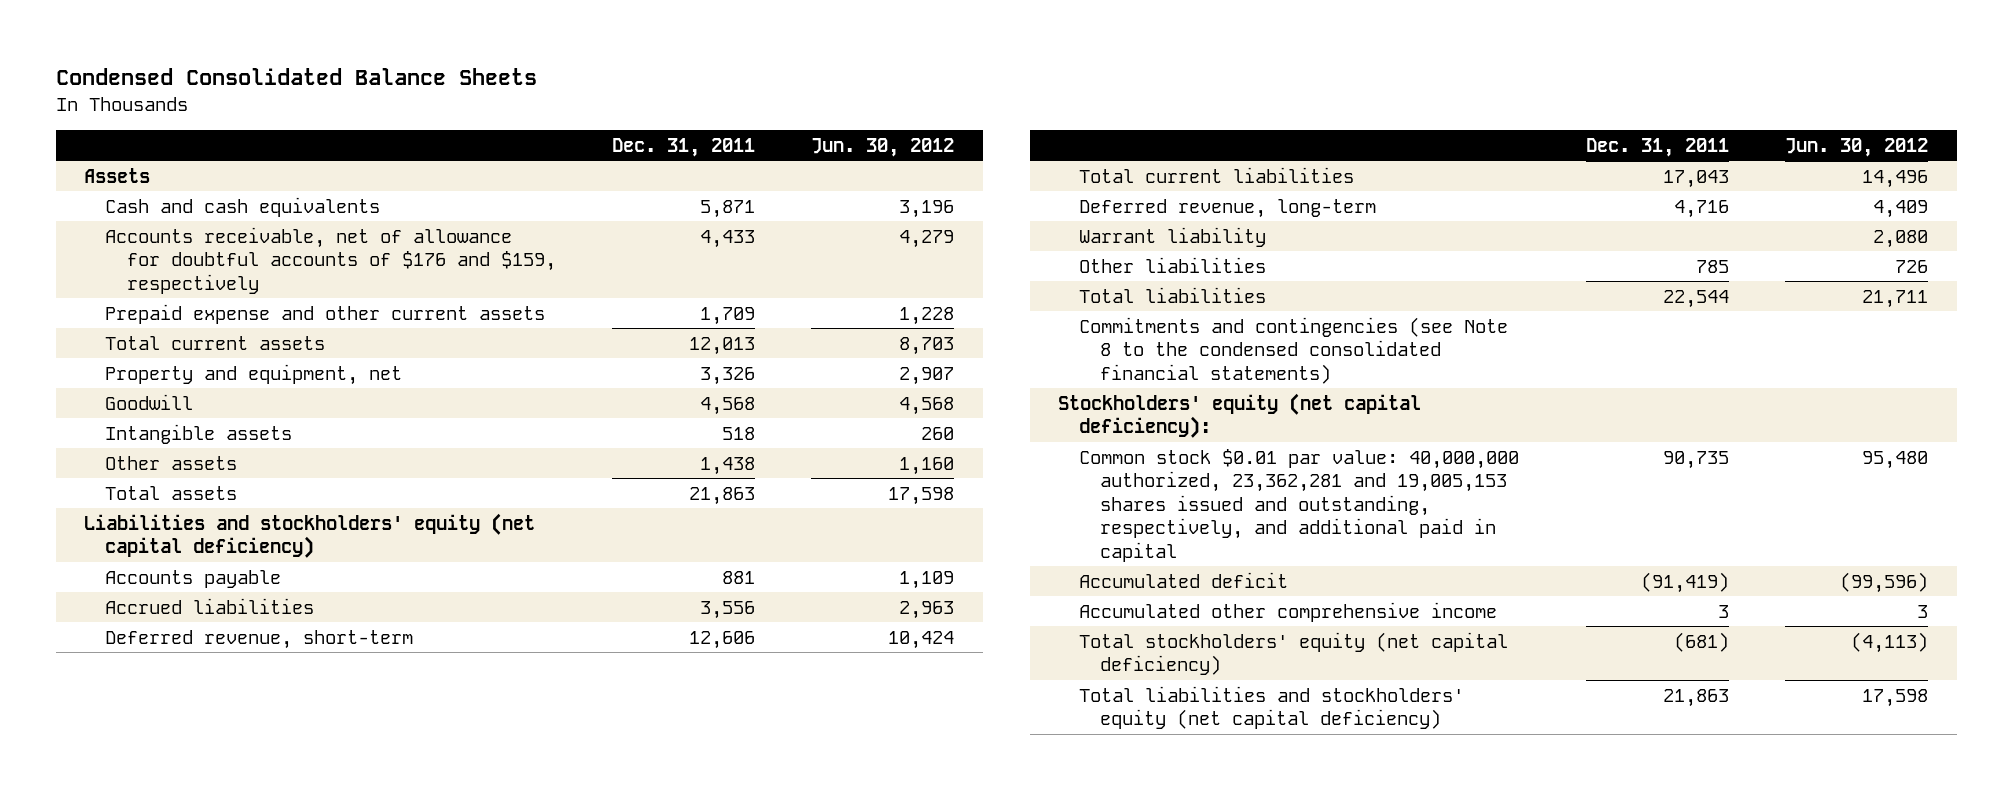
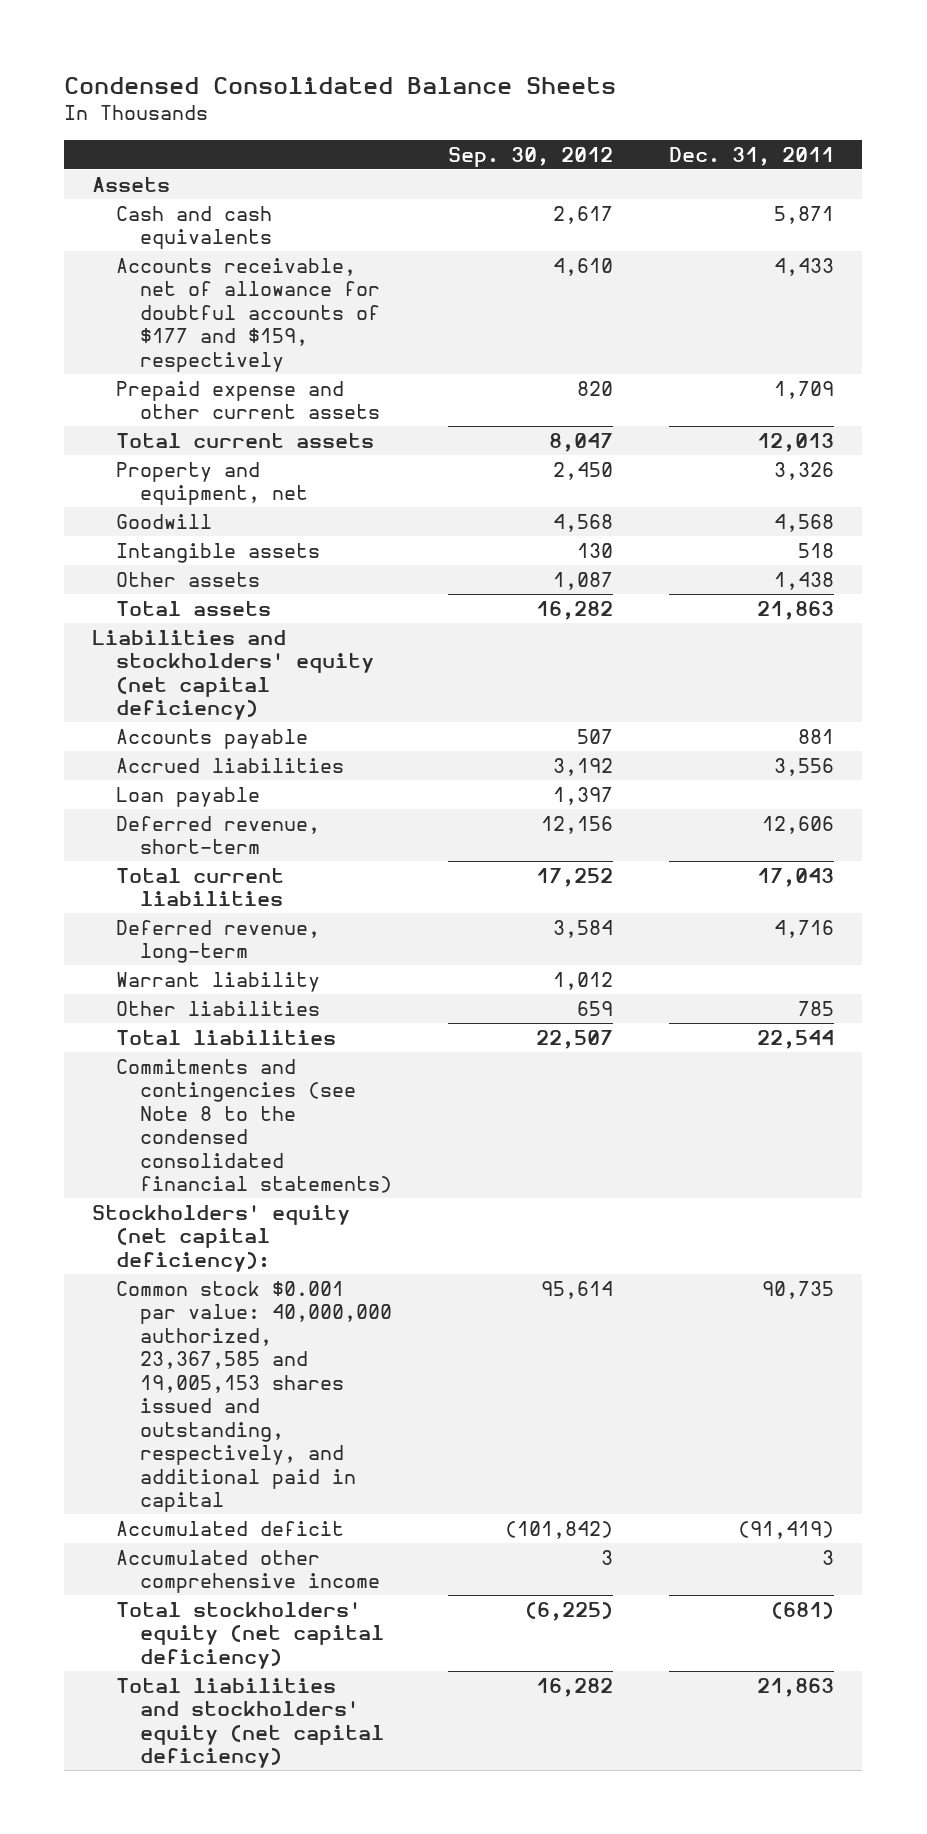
[811,137,955,157] Jun. 30, 2012 -> none
none -> [448,146,614,167] Sep. 30, 2012
[105,226,556,294] Accounts receivable, net of allowance for doubtful accounts of $176 and $159, respectively -> [116,257,381,372] Accounts receivable, net of allowance for doubtful accounts of $177 and $159, respectively
none -> [116,786,261,807] Loan payable
[1079,448,1520,562] Common stock $0.01 par value: 40,000,000 authorized, 23,362,281 and 19,005,153 shares issued and outstanding, respectively, and additional paid in capital -> [116,1280,393,1513] Common stock $0.001 par value: 40,000,000 authorized, 23,367,585 and 19,005,153 shares issued and outstanding, respectively, and additional paid in capital

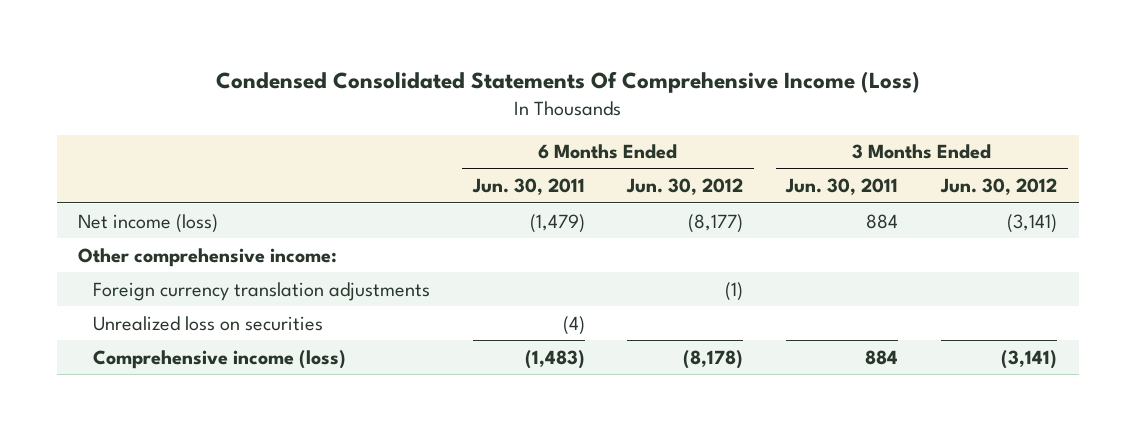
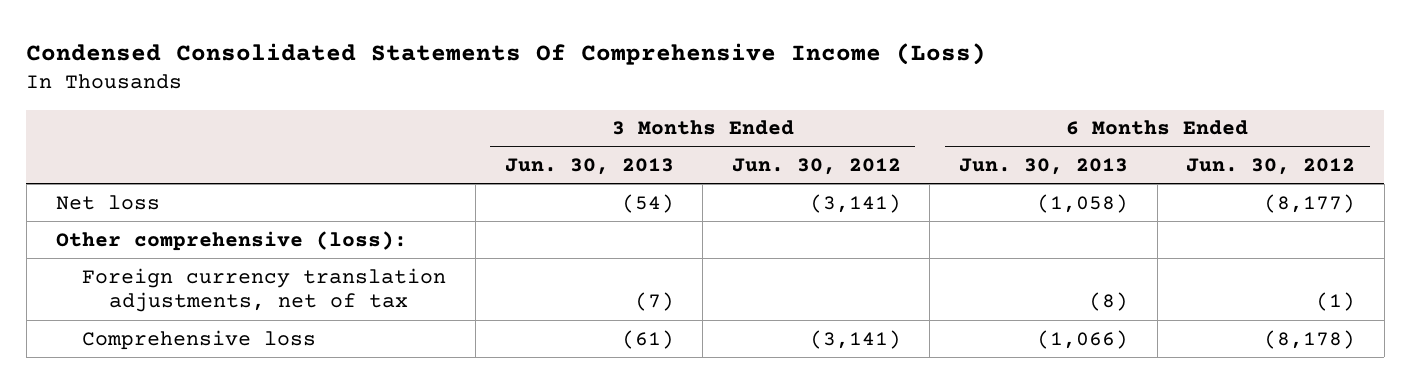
[471,178,585,196] Jun. 30, 2011 -> none
[785,178,899,196] Jun. 30, 2011 -> none
none -> [504,158,674,176] Jun. 30, 2013
none -> [959,158,1129,176] Jun. 30, 2013
[92,315,323,331] Unrealized loss on securities -> none
[78,213,219,233] Net income (loss) -> [55,194,160,210] Net loss
[78,247,338,267] Other comprehensive income: -> [55,230,407,251] Other comprehensive (loss):
[92,281,430,301] Foreign currency translation adjustments -> [82,267,447,313] Foreign currency translation adjustments, net of tax
[92,349,346,369] Comprehensive income (loss) -> [82,329,317,350] Comprehensive loss

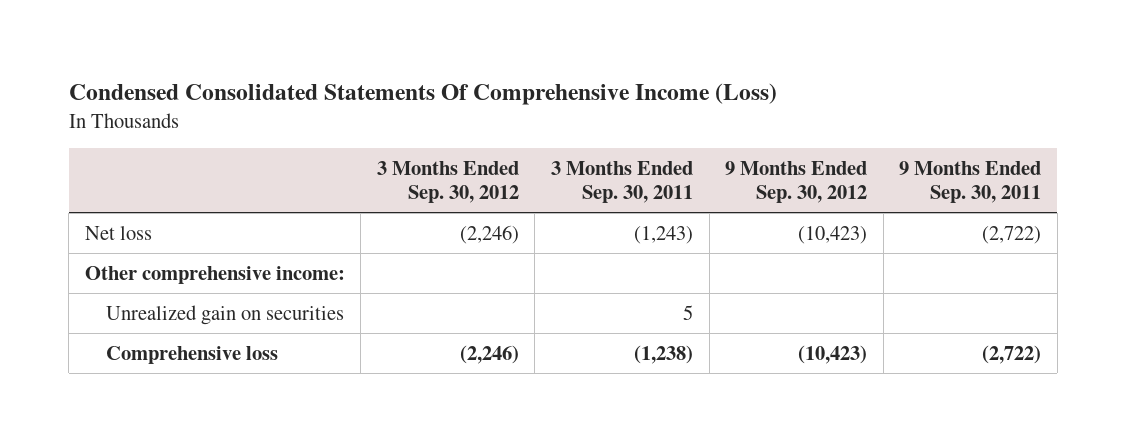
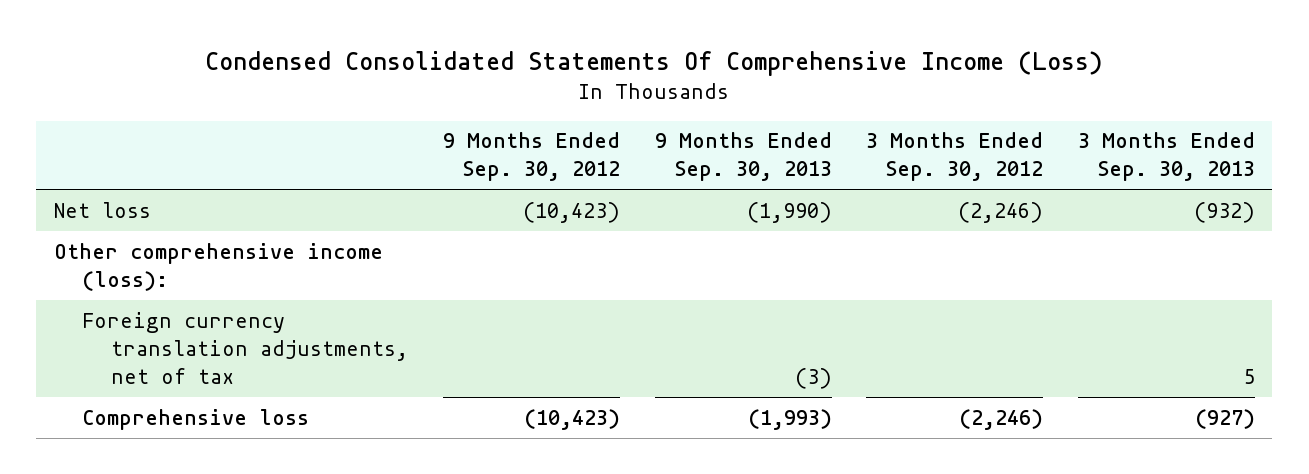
[550,160,693,204] 3 Months Ended Sep. 30, 2011 -> none
[899,160,1042,204] 9 Months Ended Sep. 30, 2011 -> none
none -> [654,132,832,182] 9 Months Ended Sep. 30, 2013
none -> [1078,132,1256,182] 3 Months Ended Sep. 30, 2013
[106,304,345,325] Unrealized gain on securities -> none
[84,265,345,284] Other comprehensive income: -> [53,242,383,291] Other comprehensive income (loss):
none -> [82,311,409,384] Foreign currency translation adjustments, net of tax

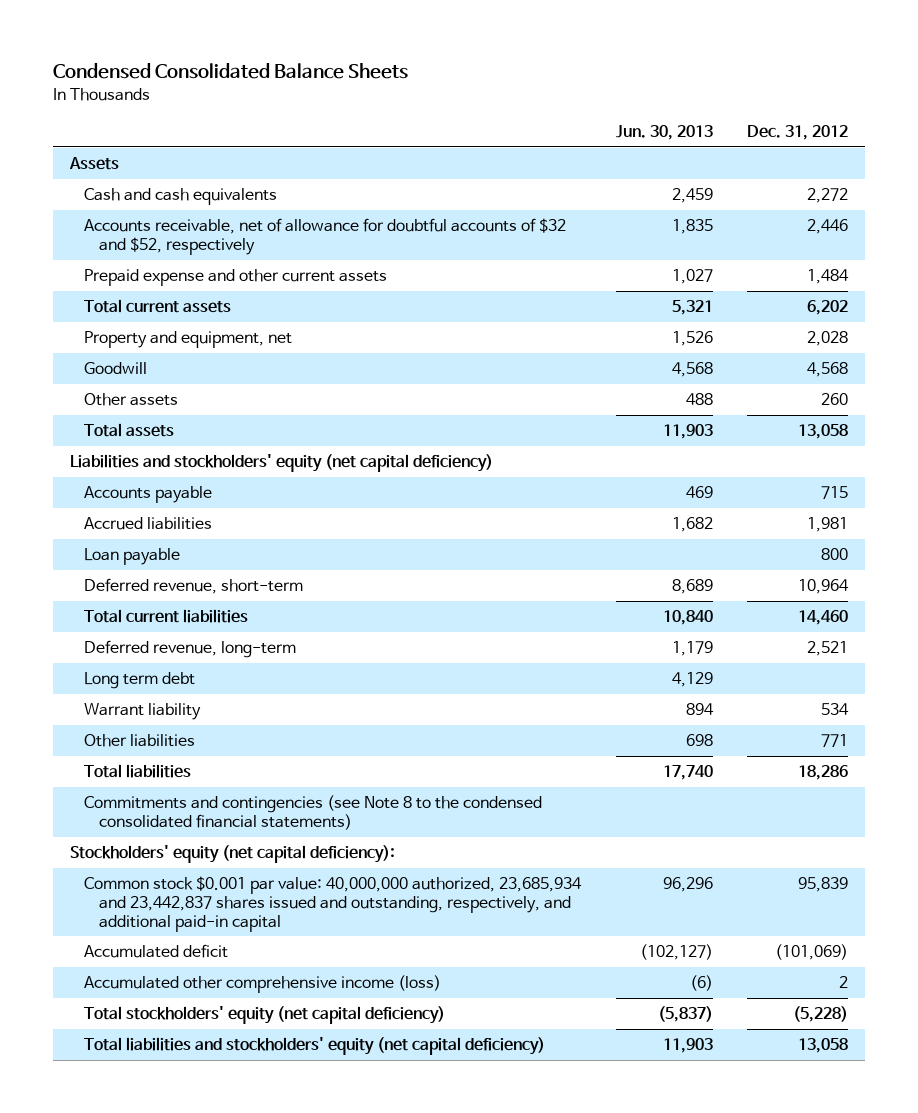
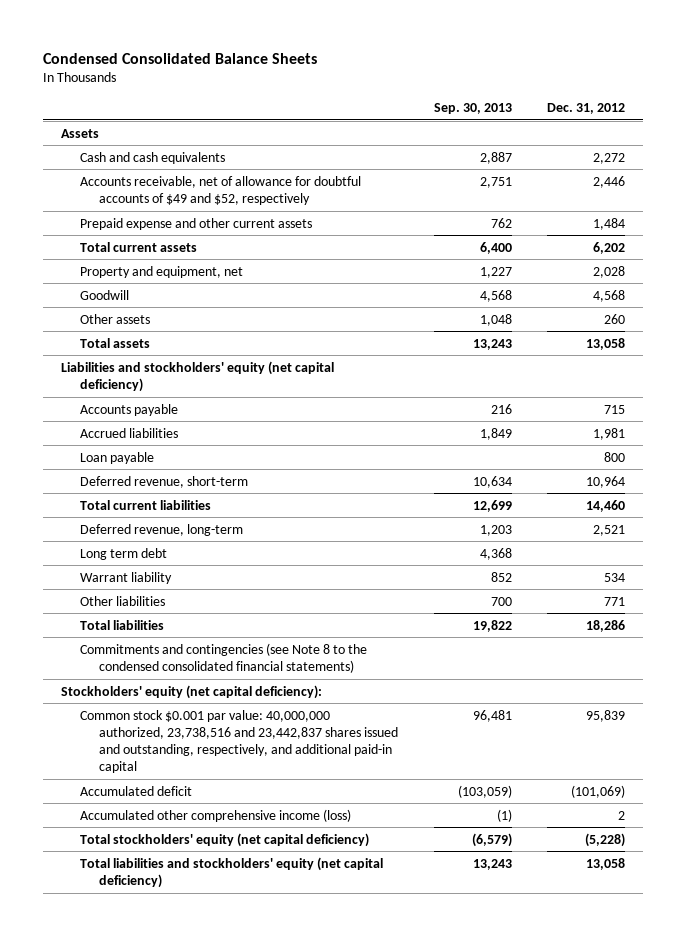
[615,124,713,140] Jun. 30, 2013 -> none
none -> [433,102,512,114] Sep. 30, 2013
[84,218,567,255] Accounts receivable, net of allowance for doubtful accounts of $32 and $52, respectively -> [80,175,362,205] Accounts receivable, net of allowance for doubtful accounts of $49 and $52, respectively
[84,876,583,932] Common stock $0.001 par value: 40,000,000 authorized, 23,685,934 and 23,442,837 shares issued and outstanding, respectively, and additional paid-in capital -> [80,709,399,774] Common stock $0.001 par value: 40,000,000 authorized, 23,738,516 and 23,442,837 shares issued and outstanding, respectively, and additional paid-in capital

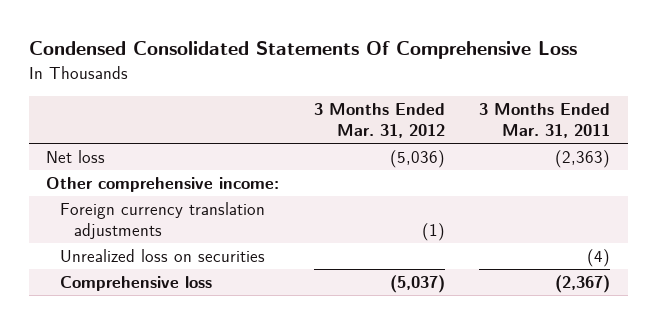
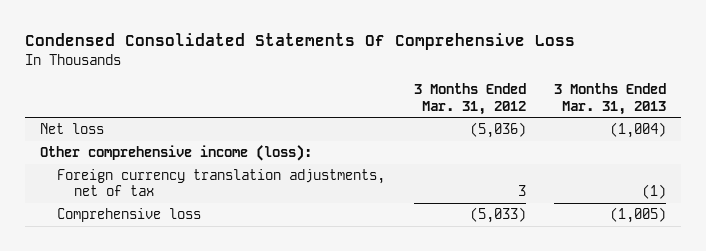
[479,102,611,138] 3 Months Ended Mar. 31, 2011 -> none
none -> [554,83,667,115] 3 Months Ended Mar. 31, 2013
[60,249,266,263] Unrealized loss on securities -> none
[46,177,280,193] Other comprehensive income: -> [39,145,312,162] Other comprehensive income (loss):
[60,202,266,240] Foreign currency translation adjustments -> [56,169,385,197] Foreign currency translation adjustments, net of tax
[421,223,445,242] (1) -> [517,185,526,197] 3
[389,275,445,294] (5,037) -> [469,207,526,224] (5,033)

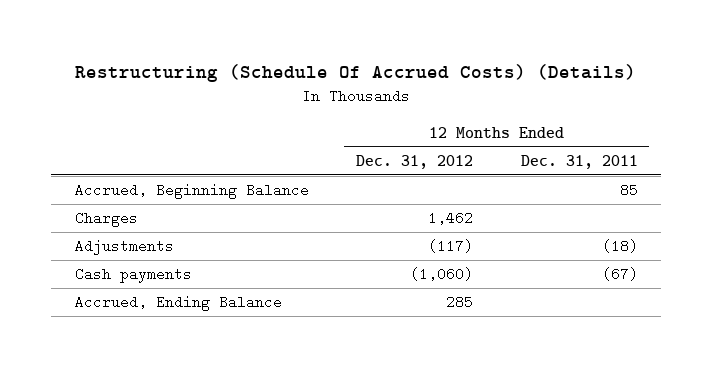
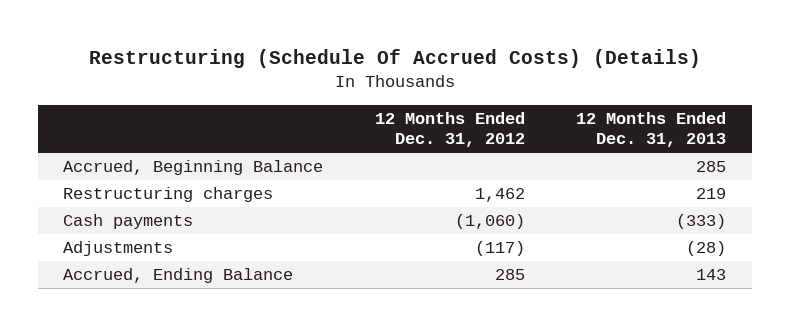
[520,155,638,170] Dec. 31, 2011 -> none
none -> [576,111,727,148] 12 Months Ended Dec. 31, 2013
[74,211,138,228] Charges -> [63,187,274,203] Restructuring charges
[74,239,174,256] Adjustments -> [63,241,174,257] Adjustments

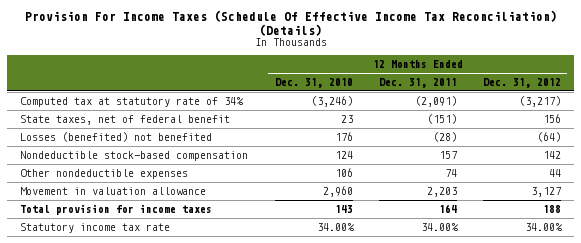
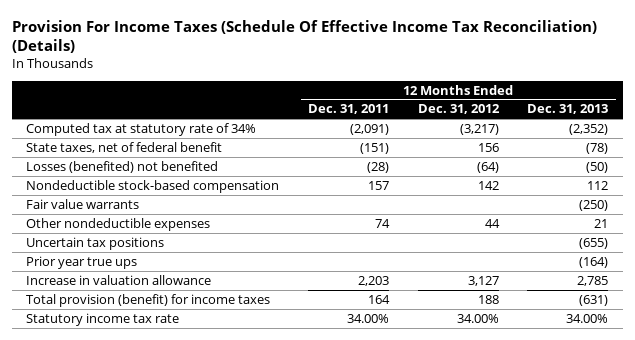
[274,78,353,89] Dec. 31, 2010 -> none
none -> [527,104,609,115] Dec. 31, 2013
none -> [26,198,140,209] Fair value warrants
none -> [26,236,165,250] Uncertain tax positions
none -> [26,255,138,269] Prior year true ups
[20,186,207,195] Movement in valuation allowance -> [26,274,212,285] Increase in valuation allowance
[20,203,213,215] Total provision for income taxes -> [26,293,271,307] Total provision (benefit) for income taxes

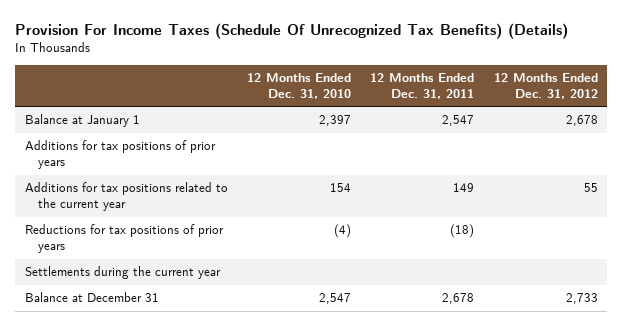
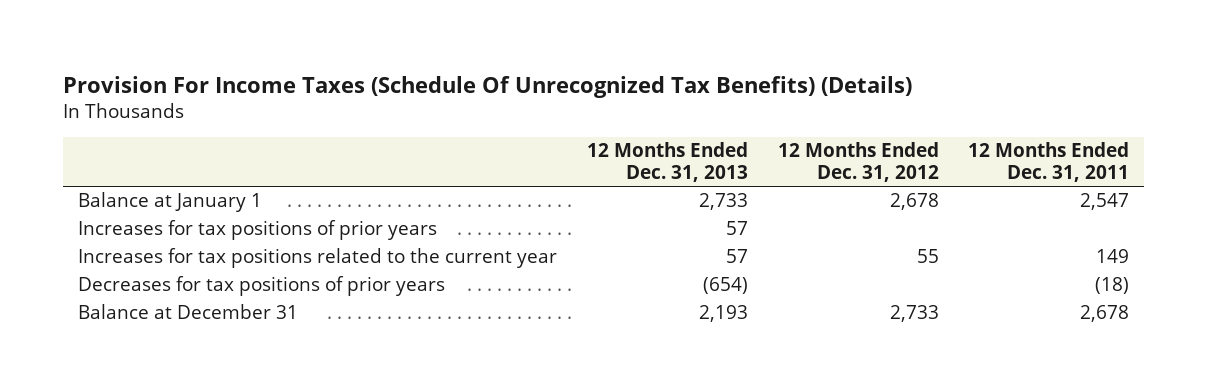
[247,72,352,100] 12 Months Ended Dec. 31, 2010 -> none
none -> [586,142,748,183] 12 Months Ended Dec. 31, 2013
[24,266,221,280] Settlements during the current year -> none
[24,140,216,170] Additions for tax positions of prior years -> [78,220,438,241] Increases for tax positions of prior years
[24,182,228,212] Additions for tax positions related to the current year -> [78,248,558,269] Increases for tax positions related to the current year
[24,224,224,254] Reductions for tax positions of prior years -> [78,276,446,297] Decreases for tax positions of prior years

